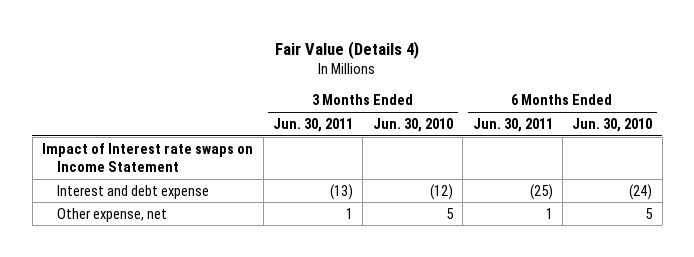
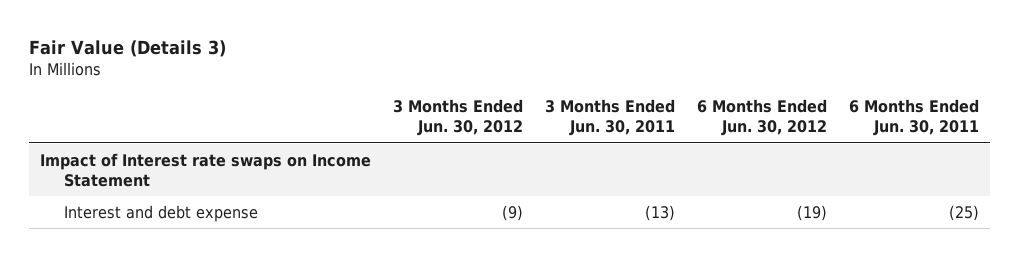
[275,40,420,59] Fair Value (Details 4) -> [29,39,227,57] Fair Value (Details 3)
[372,117,453,132] Jun. 30, 2010 -> none
[572,117,653,132] Jun. 30, 2010 -> none
none -> [393,99,524,137] 3 Months Ended Jun. 30, 2012
none -> [697,99,828,137] 6 Months Ended Jun. 30, 2012
[57,207,168,222] Other expense, net -> none

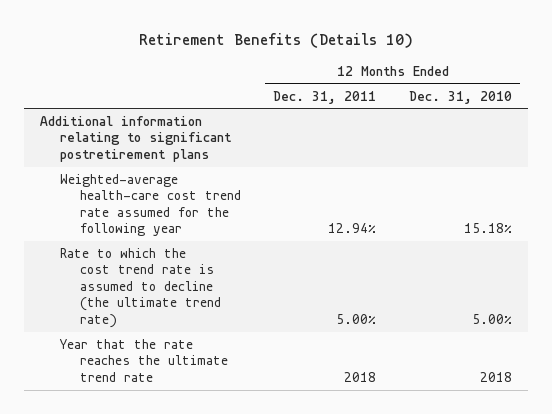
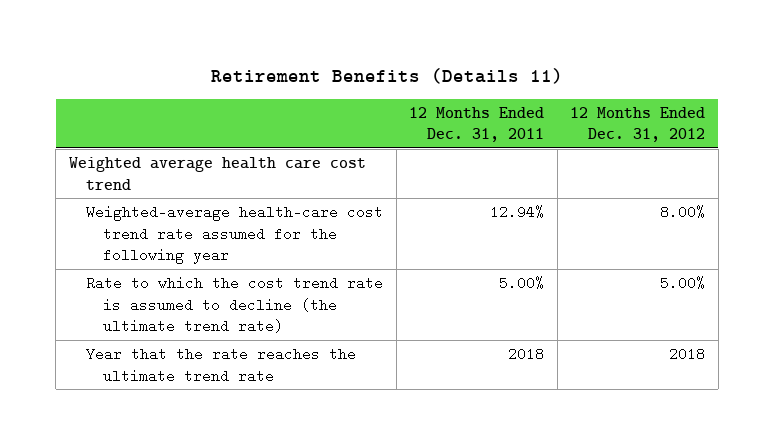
[139,33,414,49] Retirement Benefits (Details 10) -> [210,67,563,84] Retirement Benefits (Details 11)
[408,90,512,104] Dec. 31, 2010 -> none
none -> [570,106,706,143] 12 Months Ended Dec. 31, 2012
[40,116,233,162] Additional information relating to significant postretirement plans -> [68,157,366,190] Weighted average health care cost trend

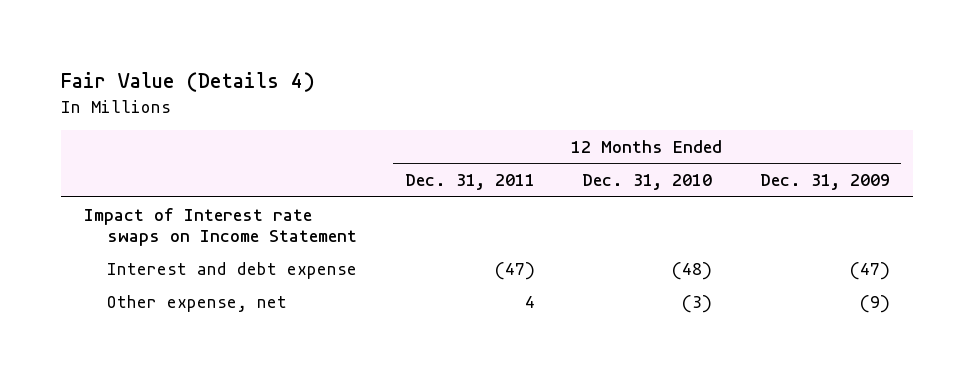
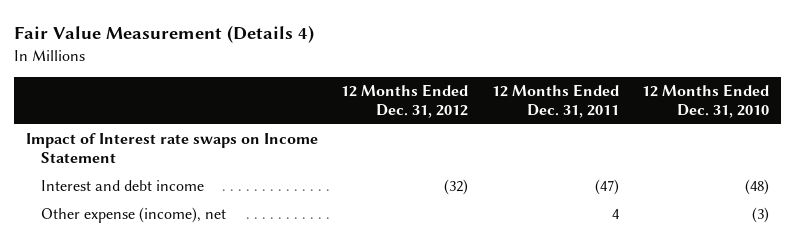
[60,72,315,93] Fair Value (Details 4) -> [14,25,315,44] Fair Value Measurement (Details 4)
[759,174,890,191] Dec. 31, 2009 -> none
none -> [341,83,469,119] 12 Months Ended Dec. 31, 2012
[107,261,358,279] Interest and debt expense -> [41,180,205,192] Interest and debt income
[107,294,288,312] Other expense, net -> [41,207,227,224] Other expense (income), net

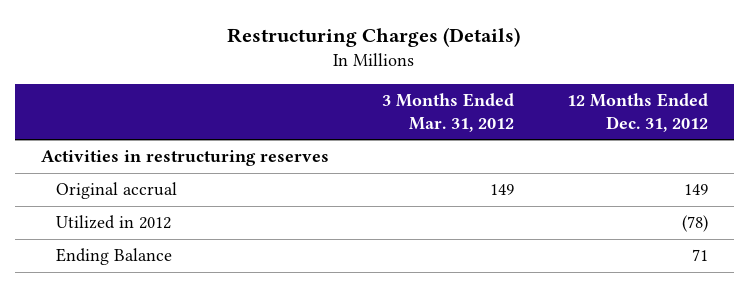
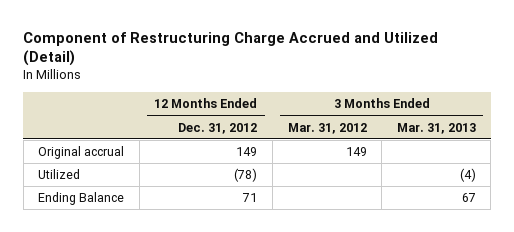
[227,27,521,48] Restructuring Charges (Details) -> [23,31,439,67] Component of Restructuring Charge Accrued and Utilized (Detail)
none -> [396,122,476,134] Mar. 31, 2013
[41,150,330,167] Activities in restructuring reserves -> none
[55,215,171,230] Utilized in 2012 -> [38,169,81,180] Utilized

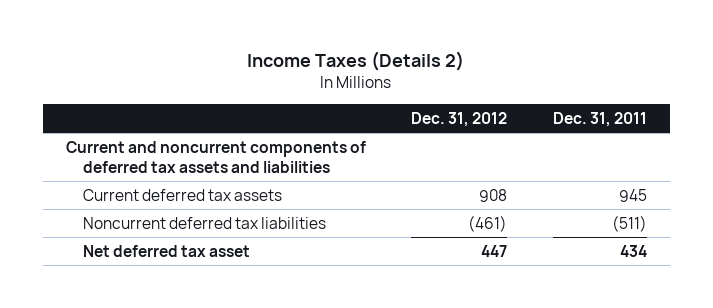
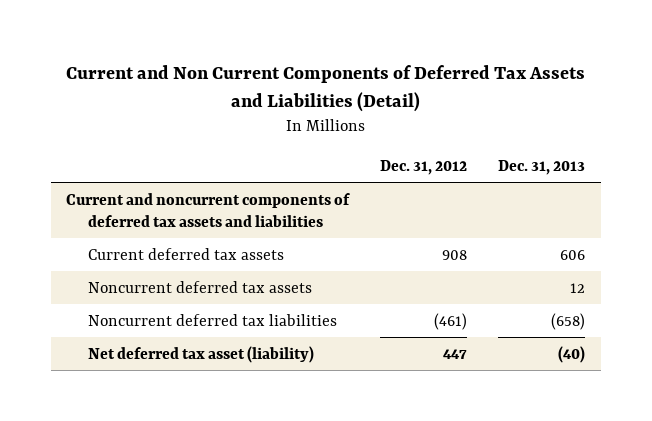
[247,51,465,72] Income Taxes (Details 2) -> [65,65,585,113] Current and Non Current Components of Deferred Tax Assets and Liabilities (Detail)
[553,111,648,127] Dec. 31, 2011 -> none
none -> [498,159,586,175] Dec. 31, 2013
none -> [88,280,313,293] Noncurrent deferred tax assets
[82,244,250,257] Net deferred tax asset -> [88,345,315,363] Net deferred tax asset (liability)

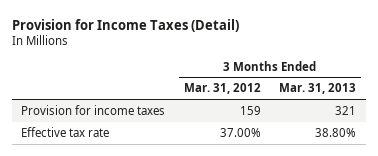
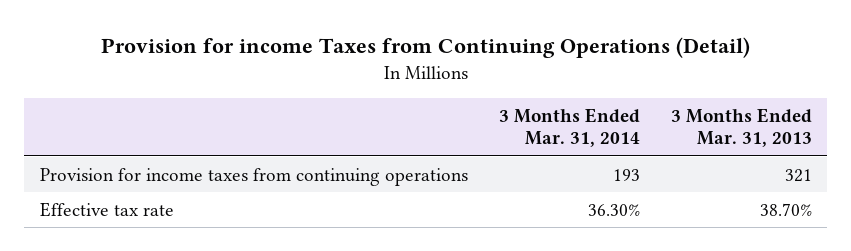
[12,18,240,32] Provision for Income Taxes (Detail) -> [100,37,750,59] Provision for income Taxes from Continuing Operations (Detail)
[183,83,261,95] Mar. 31, 2012 -> none
none -> [498,107,640,148] 3 Months Ended Mar. 31, 2014
[21,104,166,115] Provision for income taxes -> [39,167,468,186] Provision for income taxes from continuing operations
[315,127,357,137] 38.80% -> [759,202,812,216] 38.70%

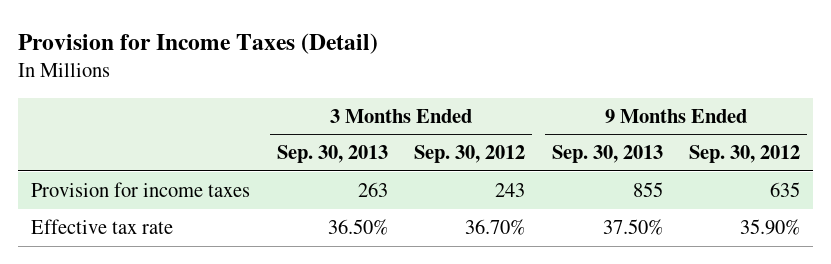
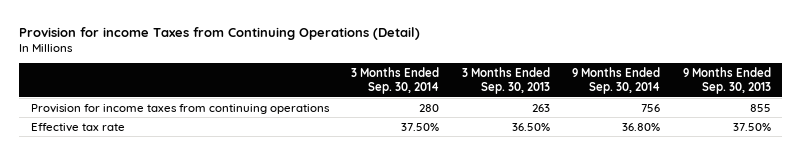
[17,32,378,54] Provision for Income Taxes (Detail) -> [19,26,421,40] Provision for income Taxes from Continuing Operations (Detail)
[414,145,526,164] Sep. 30, 2012 -> none
[689,145,801,164] Sep. 30, 2012 -> none
none -> [351,67,440,95] 3 Months Ended Sep. 30, 2014
none -> [572,67,661,95] 9 Months Ended Sep. 30, 2014
[31,182,251,198] Provision for income taxes -> [30,103,330,114] Provision for income taxes from continuing operations

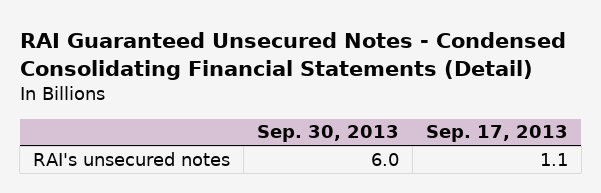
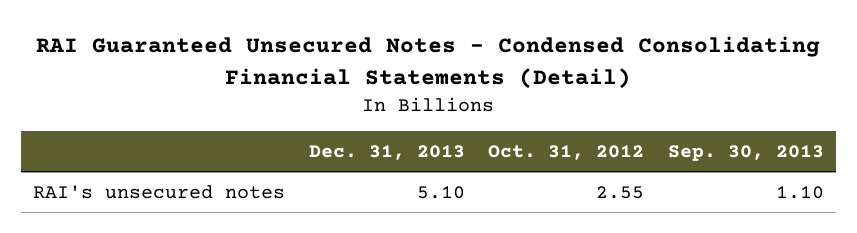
[425,125,568,143] Sep. 17, 2013 -> none
none -> [308,144,465,160] Dec. 31, 2013
none -> [488,144,645,160] Oct. 31, 2012
[370,152,399,166] 6.0 -> [775,185,824,199] 1.10

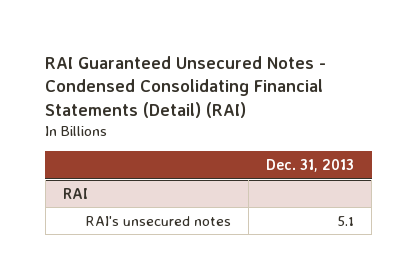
[36,36,821,89] RAI Guaranteed Unsecured Notes - Condensed Consolidating Financial Statements (Detail) -> [45,55,327,118] RAI Guaranteed Unsecured Notes - Condensed Consolidating Financial Statements (Detail) (RAI)
[488,144,645,160] Oct. 31, 2012 -> none
[667,144,824,161] Sep. 30, 2013 -> none
none -> [63,187,89,199] RAI
[416,185,465,199] 5.10 -> [337,215,355,226] 5.1

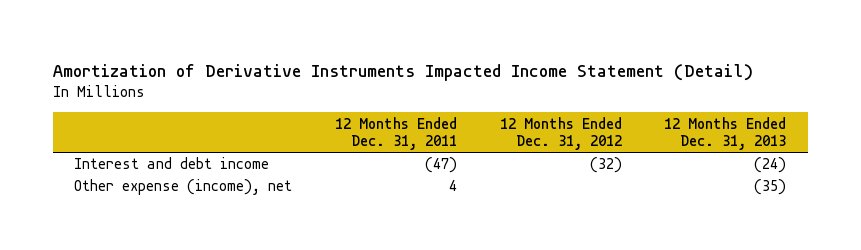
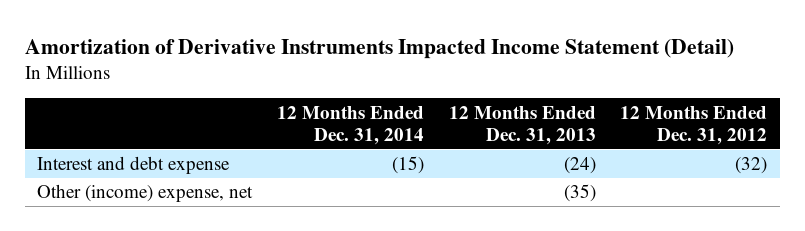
[335,116,458,151] 12 Months Ended Dec. 31, 2011 -> none
none -> [276,105,424,145] 12 Months Ended Dec. 31, 2014
[74,157,270,170] Interest and debt income -> [37,156,231,175] Interest and debt expense
[74,179,293,196] Other expense (income), net -> [37,184,254,203] Other (income) expense, net

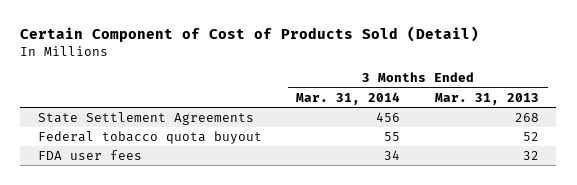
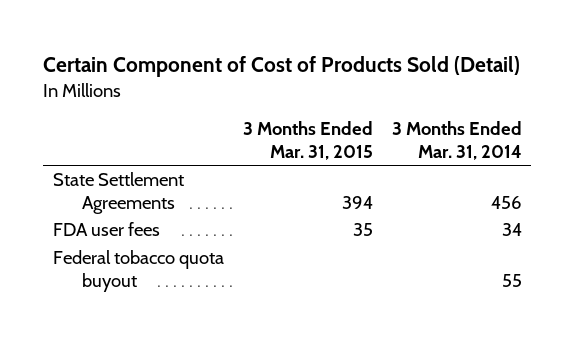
[434,92,539,105] Mar. 31, 2013 -> none
none -> [242,121,373,160] 3 Months Ended Mar. 31, 2015
[37,131,262,145] Federal tobacco quota buyout -> [52,250,224,292] Federal tobacco quota buyout

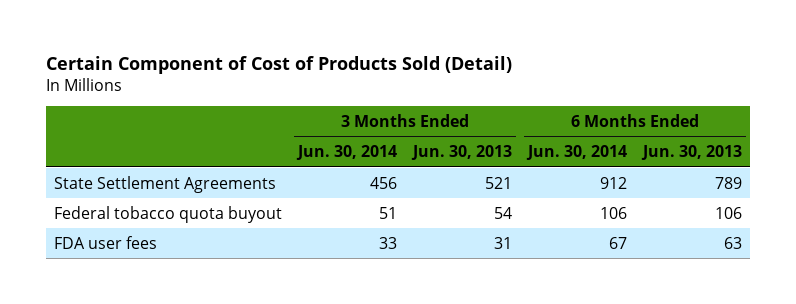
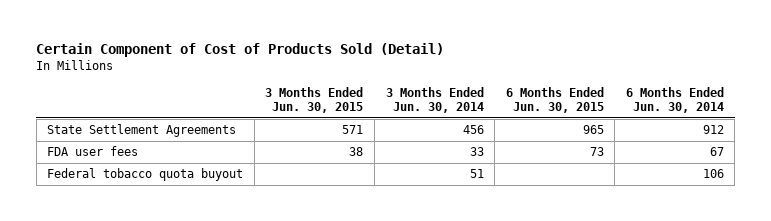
[410,145,512,161] Jun. 30, 2013 -> none
[641,145,743,161] Jun. 30, 2013 -> none
none -> [265,86,364,113] 3 Months Ended Jun. 30, 2015
none -> [505,86,604,113] 6 Months Ended Jun. 30, 2015
[53,205,282,223] Federal tobacco quota buyout -> [47,168,244,182] Federal tobacco quota buyout

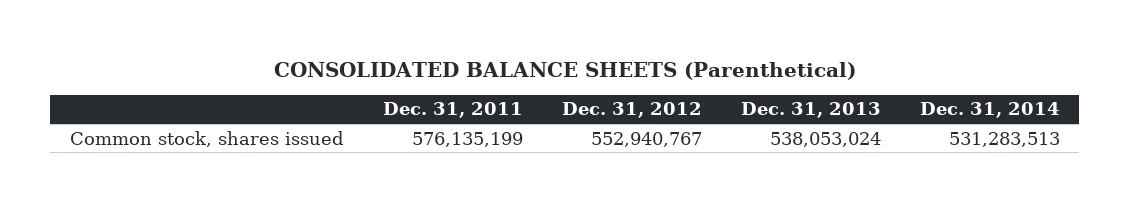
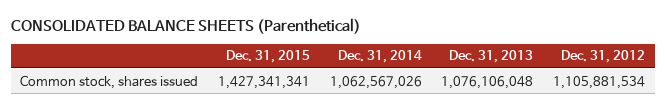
[382,102,523,119] Dec. 31, 2011 -> none
none -> [226,50,311,64] Dec. 31, 2015
[590,131,702,147] 552,940,767 -> [552,75,645,89] 1,105,881,534
[769,131,881,147] 538,053,024 -> [441,75,534,89] 1,076,106,048
[948,131,1060,147] 531,283,513 -> [329,75,422,89] 1,062,567,026

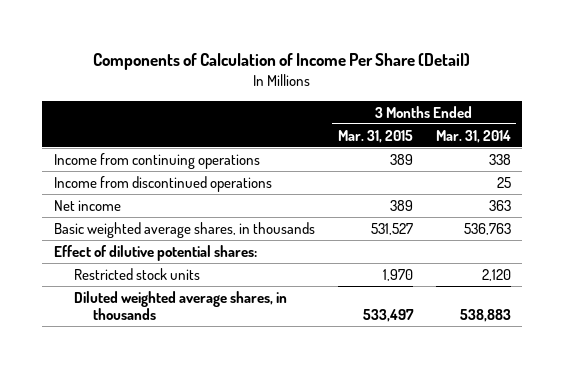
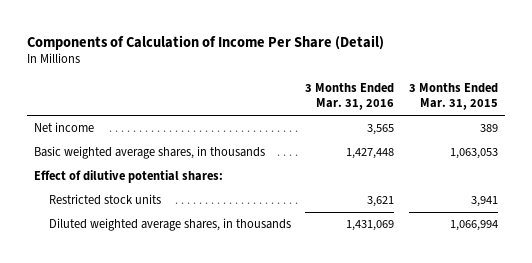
[435,129,511,143] Mar. 31, 2014 -> none
none -> [305,82,395,111] 3 Months Ended Mar. 31, 2016
[53,152,260,169] Income from continuing operations -> none
[53,175,272,192] Income from discontinued operations -> none
[370,222,413,235] 531,527 -> [449,147,498,159] 1,063,053
[382,268,413,281] 1,970 -> [470,195,498,207] 3,941
[362,309,414,323] 533,497 -> [449,219,498,231] 1,066,994

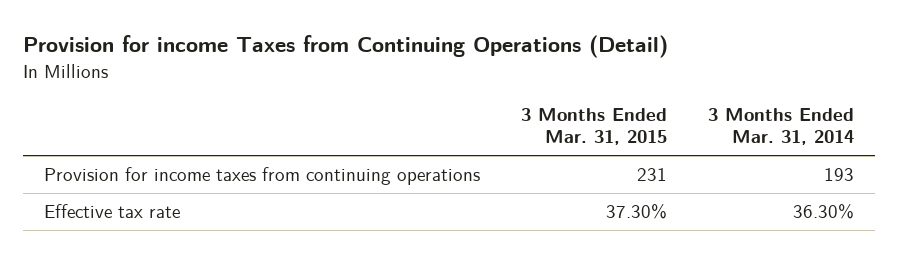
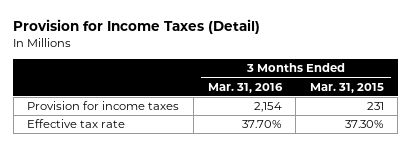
[23,35,669,59] Provision for income Taxes from Continuing Operations (Detail) -> [13,19,261,35] Provision for Income Taxes (Detail)
[708,108,855,146] 3 Months Ended Mar. 31, 2014 -> none
none -> [207,82,283,93] Mar. 31, 2016
[43,166,480,185] Provision for income taxes from continuing operations -> [27,101,180,111] Provision for income taxes

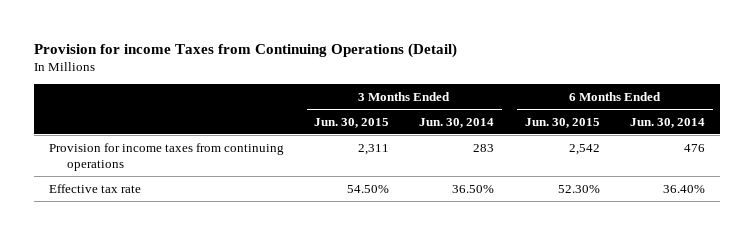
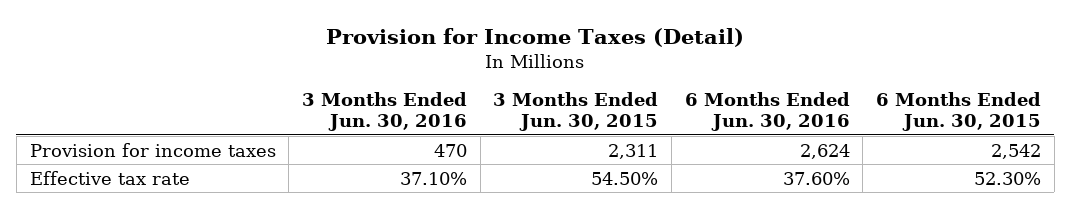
[33,42,457,58] Provision for income Taxes from Continuing Operations (Detail) -> [326,27,745,47] Provision for Income Taxes (Detail)
[419,117,495,128] Jun. 30, 2014 -> none
[630,117,706,128] Jun. 30, 2014 -> none
none -> [301,92,467,132] 3 Months Ended Jun. 30, 2016
none -> [684,92,850,132] 6 Months Ended Jun. 30, 2016
[48,142,284,172] Provision for income taxes from continuing operations -> [29,142,276,157] Provision for income taxes

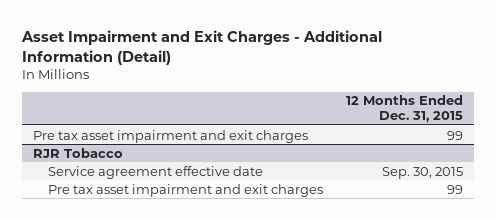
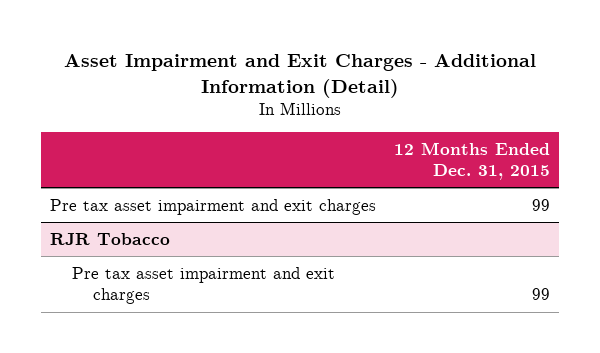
[47,165,263,179] Service agreement effective date -> none

